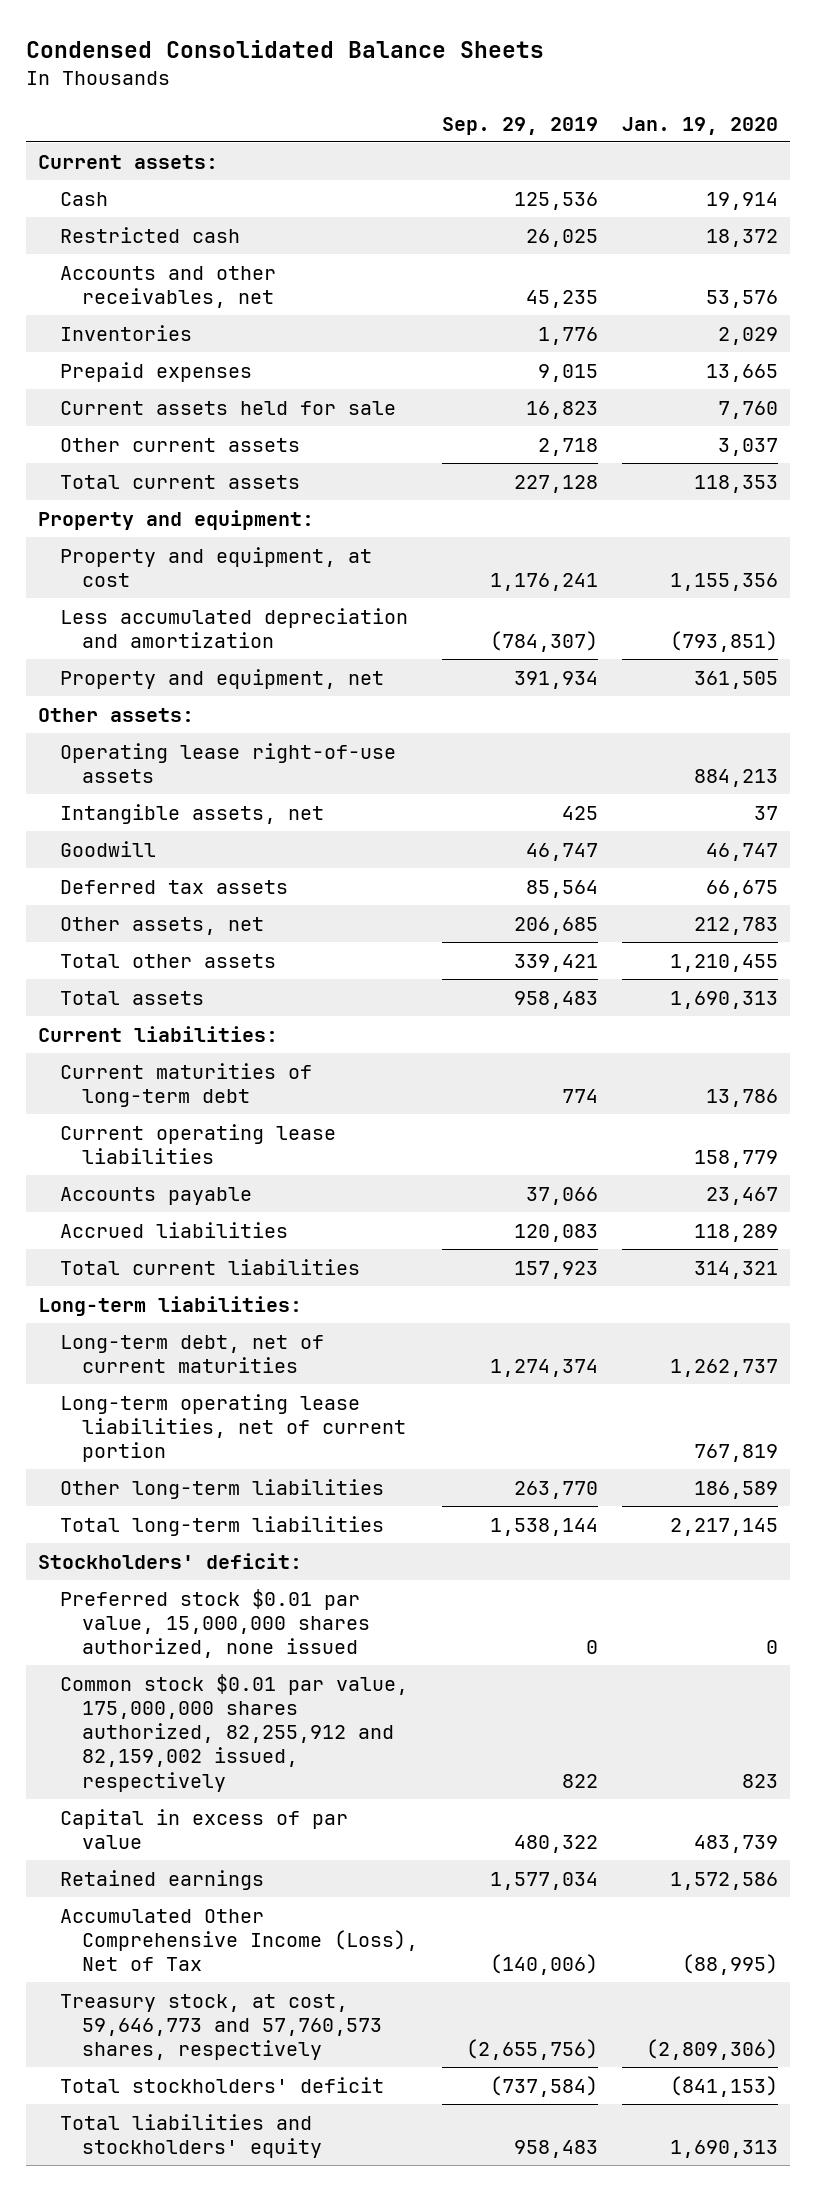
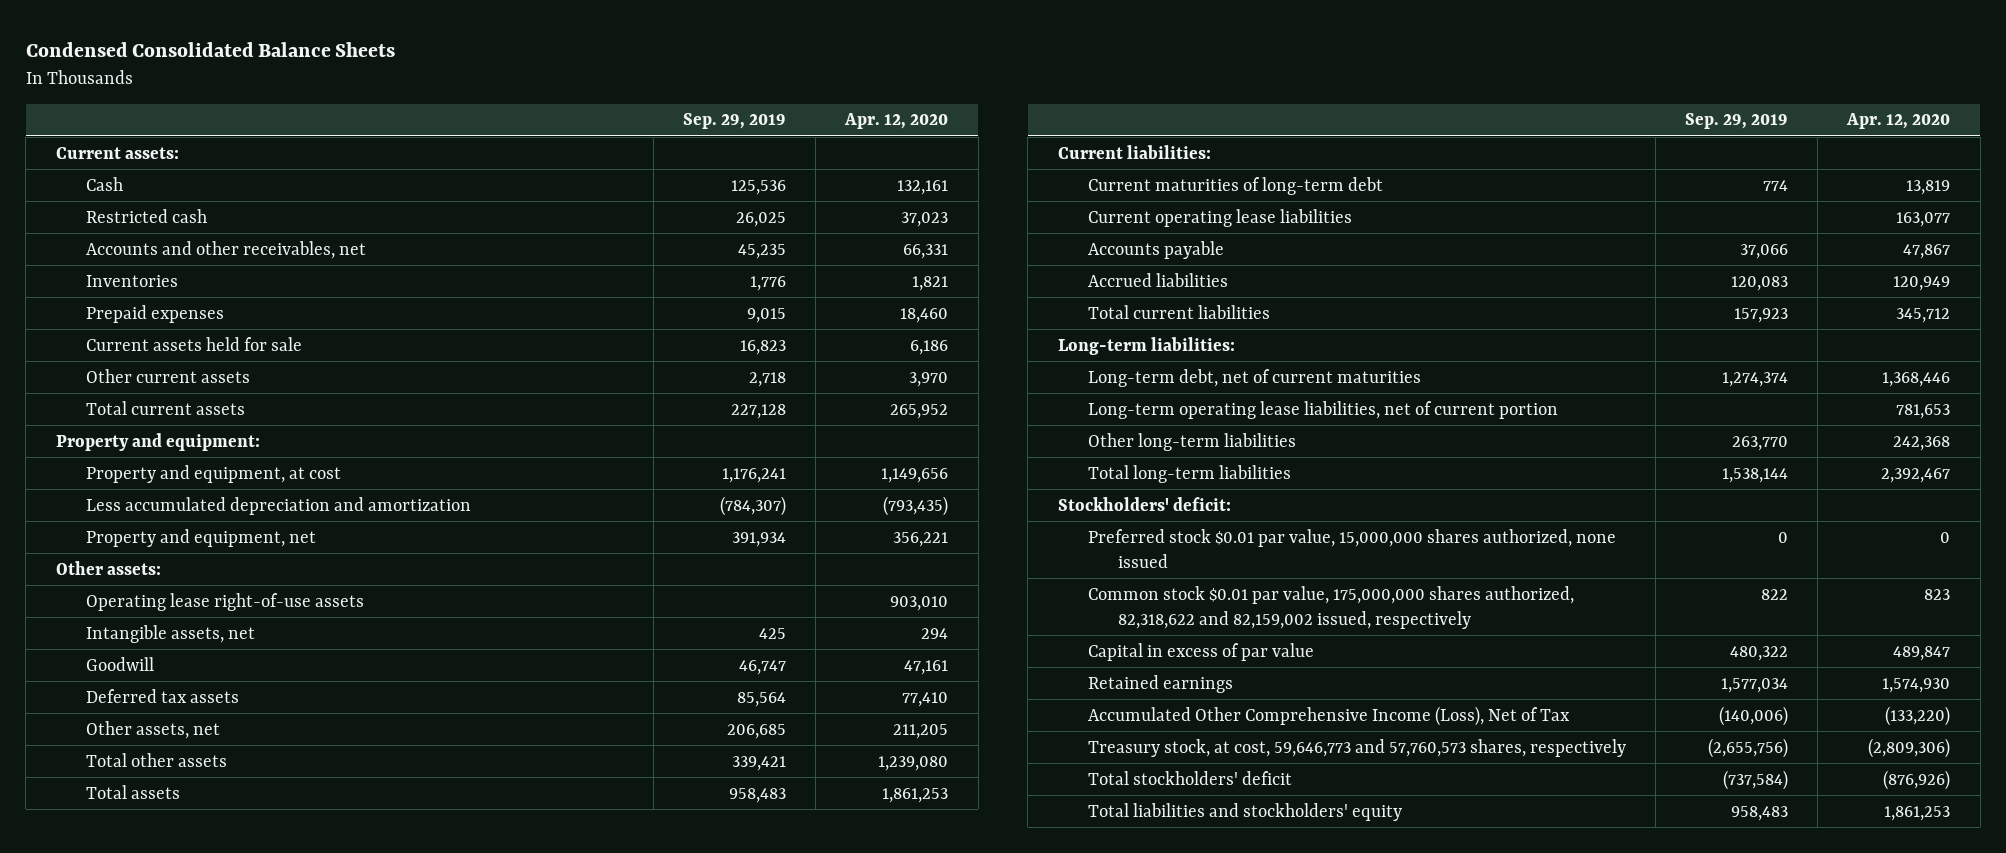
[622,116,779,135] Jan. 19, 2020 -> none
none -> [844,113,949,130] Apr. 12, 2020
[60,1673,409,1792] Common stock $0.01 par value, 175,000,000 shares authorized, 82,255,912 and 82,159,002 issued, respectively -> [1087,585,1574,629] Common stock $0.01 par value, 175,000,000 shares authorized, 82,318,622 and 82,159,002 issued, respectively

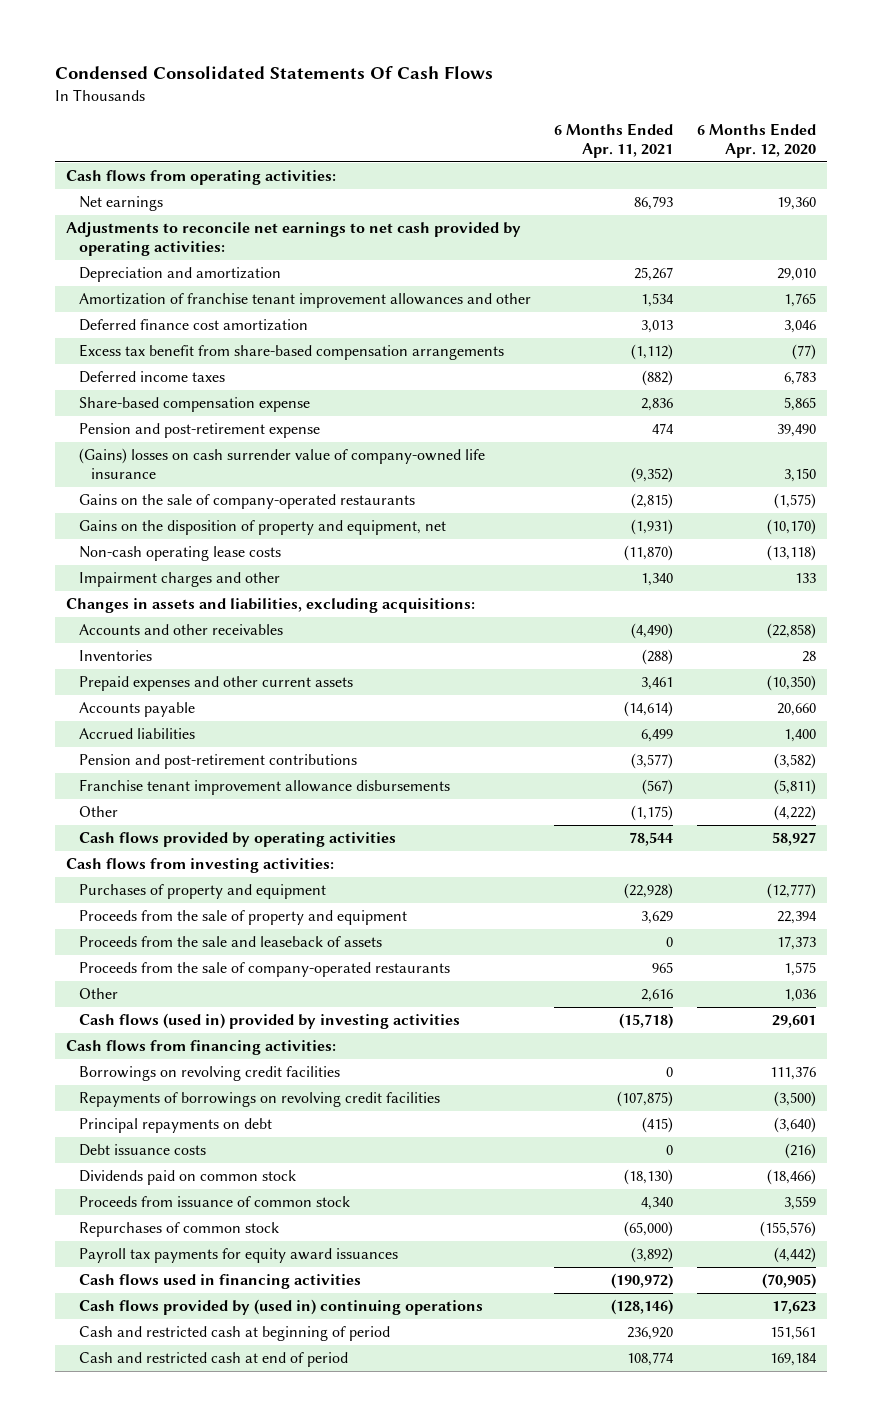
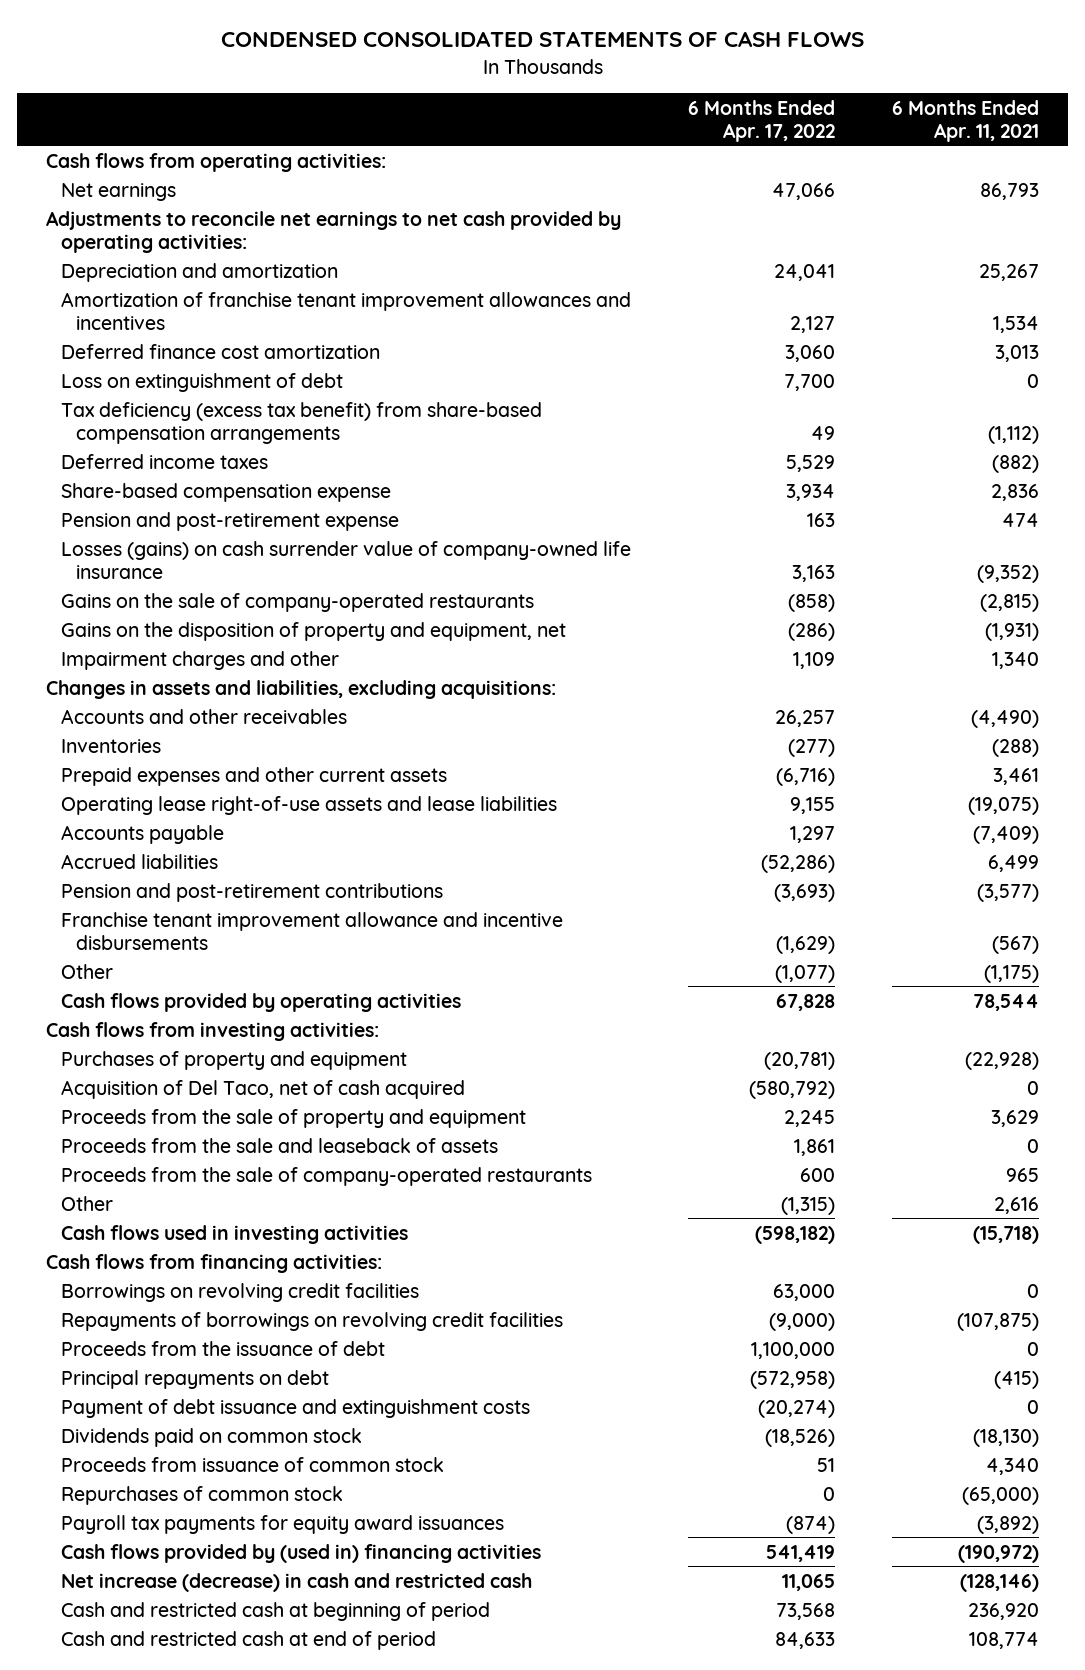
[54,66,493,80] Condensed Consolidated Statements Of Cash Flows -> [220,31,864,48] CONDENSED CONSOLIDATED STATEMENTS OF CASH FLOWS
[696,123,816,159] 6 Months Ended Apr. 12, 2020 -> none
none -> [688,99,836,142] 6 Months Ended Apr. 17, 2022
[78,293,531,309] Amortization of franchise tenant improvement allowances and other -> [60,291,631,330] Amortization of franchise tenant improvement allowances and incentives
none -> [60,372,343,392] Loss on extinguishment of debt
[78,344,504,361] Excess tax benefit from share-based compensation arrangements -> [60,401,542,444] Tax deficiency (excess tax benefit) from share-based compensation arrangements
[78,448,485,479] (Gains) losses on cash surrender value of company-owned life insurance -> [60,540,631,579] Losses (gains) on cash surrender value of company-owned life insurance
[78,546,281,562] Non-cash operating lease costs -> none
none -> [60,795,557,815] Operating lease right-of-use assets and lease liabilities
[624,701,674,718] (14,614) -> [973,825,1040,844] (7,409)
[78,779,450,796] Franchise tenant improvement allowance disbursements -> [60,911,563,950] Franchise tenant improvement allowance and incentive disbursements
none -> [60,1079,465,1099] Acquisition of Del Taco, net of cash acquired
[78,1013,460,1030] Cash flows (used in) provided by investing activities -> [60,1224,408,1244] Cash flows used in investing activities
none -> [60,1340,385,1356] Proceeds from the issuance of debt
[78,1144,206,1157] Debt issuance costs -> [60,1398,530,1418] Payment of debt issuance and extinguishment costs
[78,1274,361,1290] Cash flows used in financing activities -> [60,1543,541,1563] Cash flows provided by (used in) financing activities
[78,1299,483,1316] Cash flows provided by (used in) continuing operations -> [60,1572,532,1592] Net increase (decrease) in cash and restricted cash

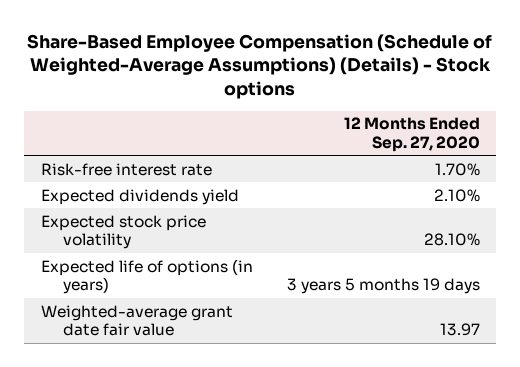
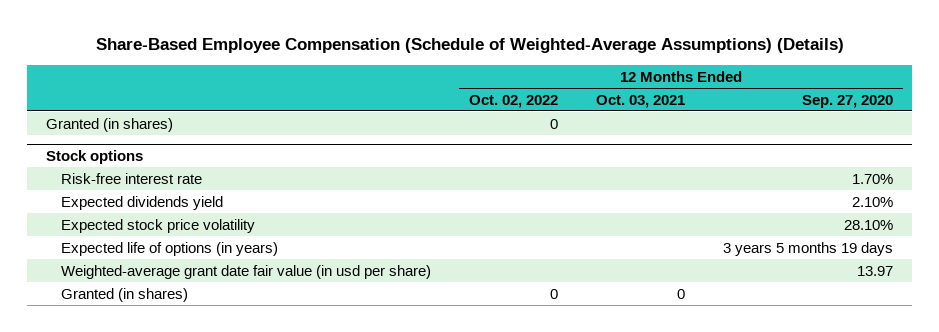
[27,33,493,100] Share-Based Employee Compensation (Schedule of Weighted-Average Assumptions) (Details) - Stock options -> [95,38,844,54] Share-Based Employee Compensation (Schedule of Weighted-Average Assumptions) (Details)
none -> [468,94,558,108] Oct. 02, 2022
none -> [596,94,686,108] Oct. 03, 2021
none -> [46,117,174,132] Granted (in shares)
none -> [46,149,144,164] Stock options
[40,304,233,337] Weighted-average grant date fair value -> [60,264,431,279] Weighted-average grant date fair value (in usd per share)
none -> [60,287,188,302] Granted (in shares)

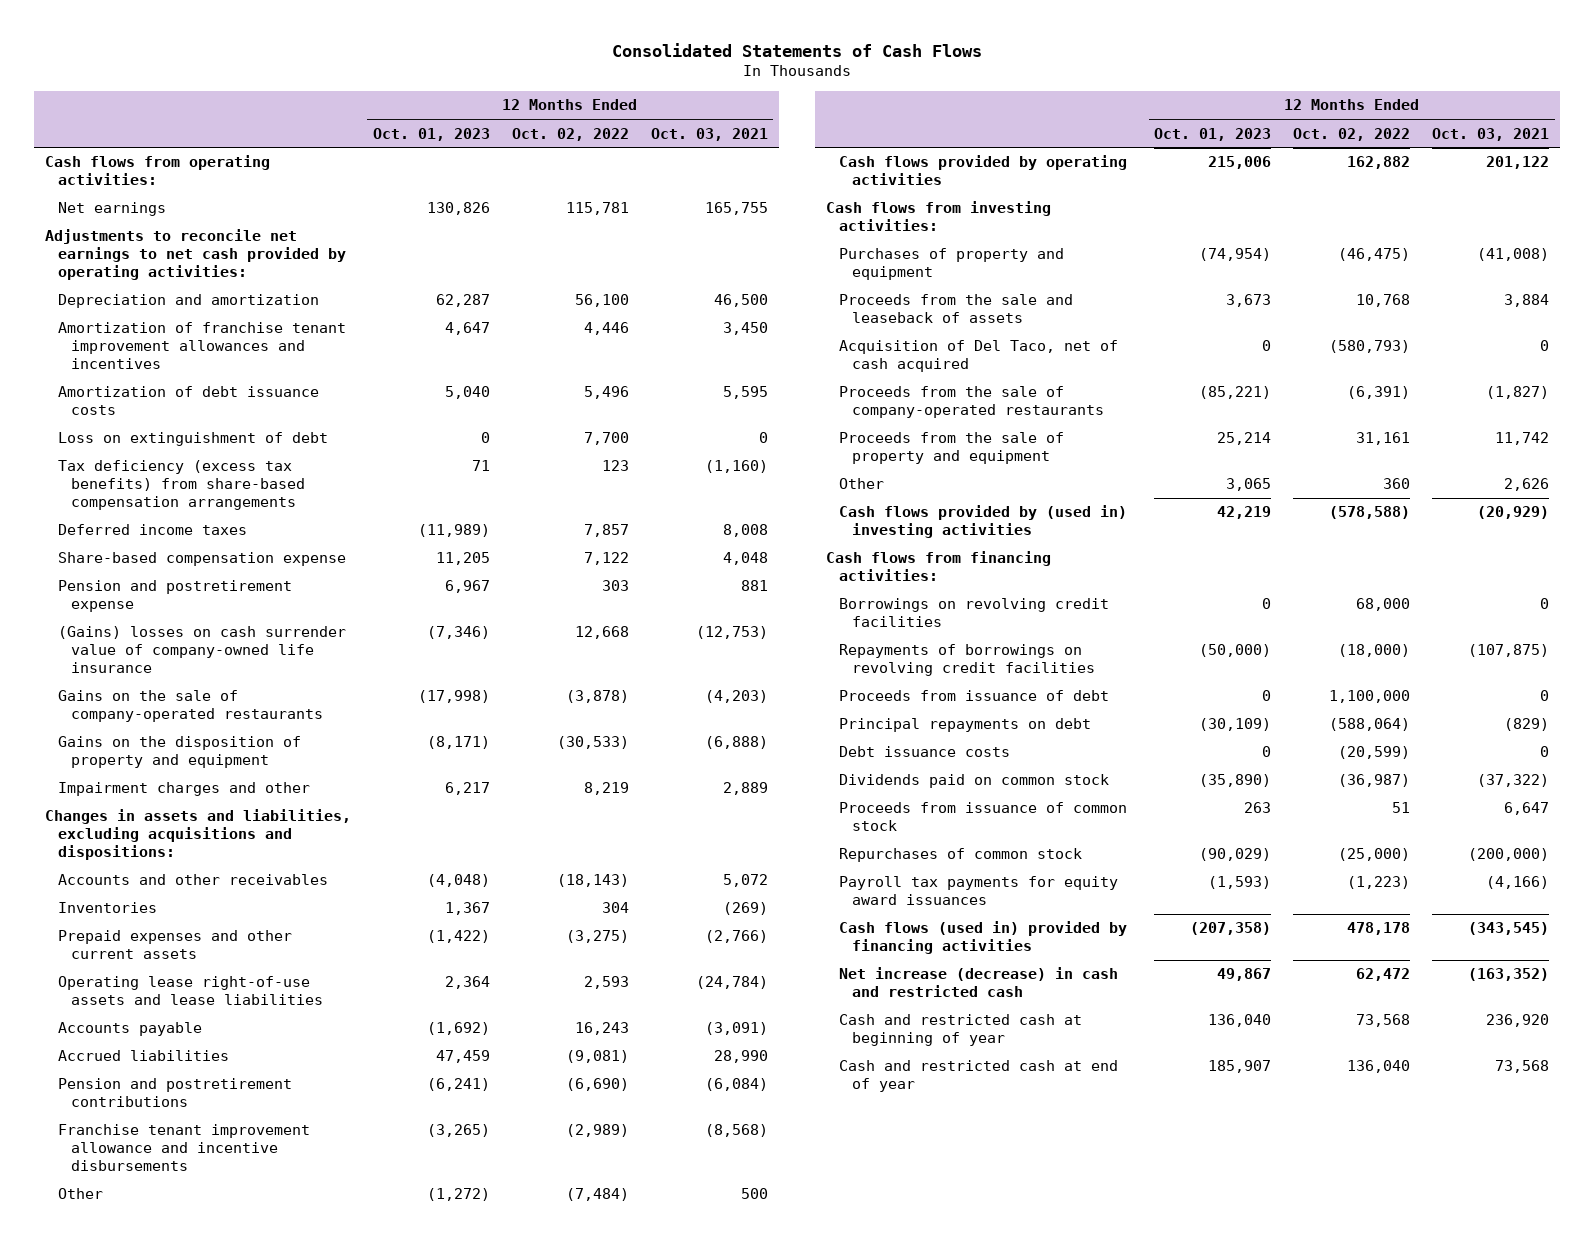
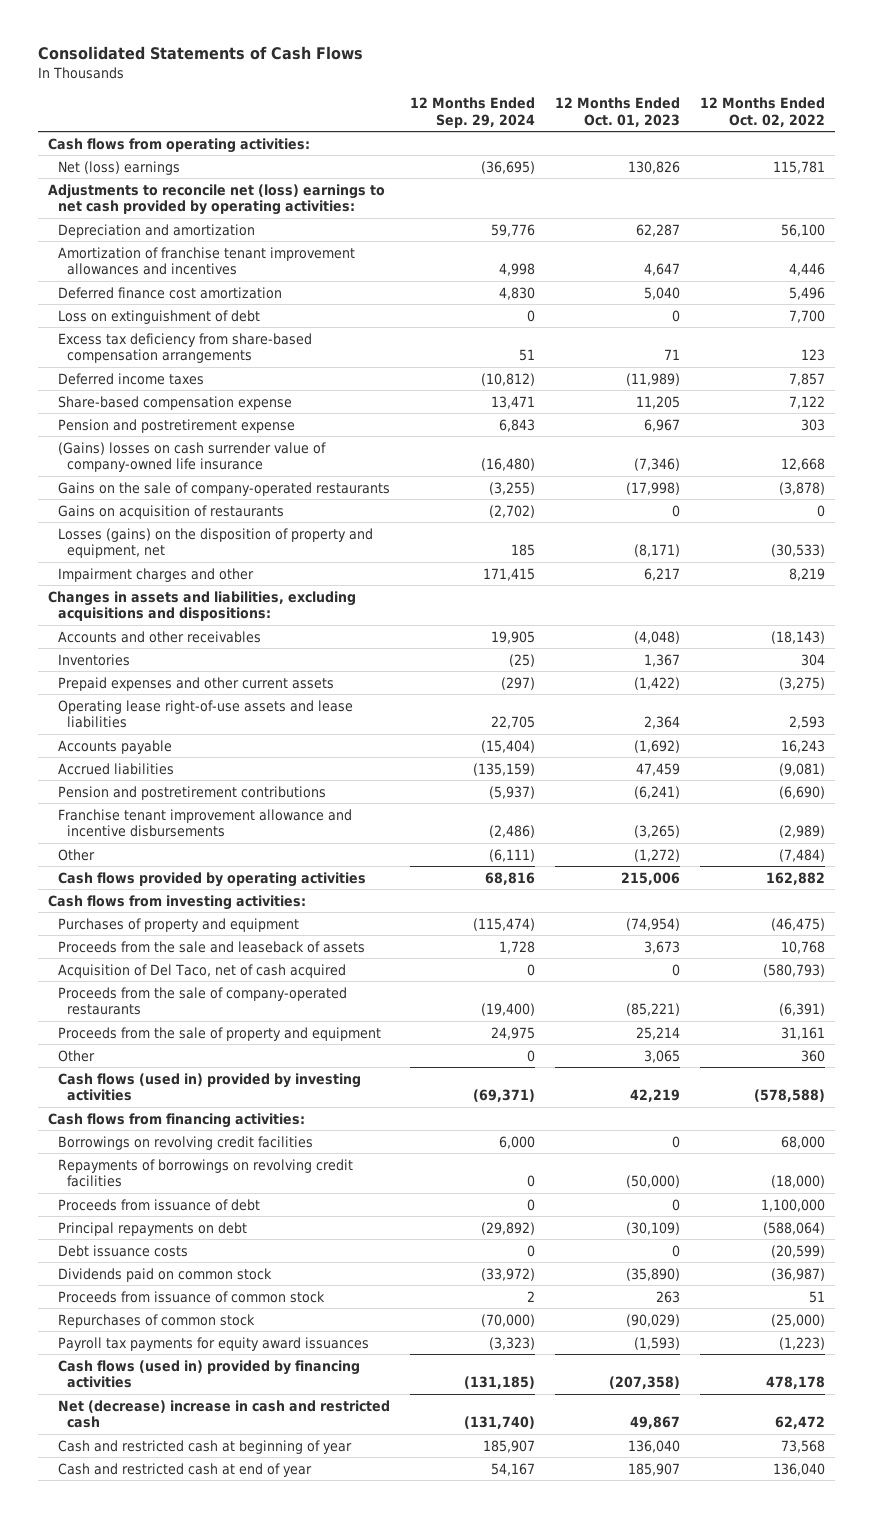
[650,127,768,141] Oct. 03, 2021 -> none
none -> [409,96,535,128] 12 Months Ended Sep. 29, 2024
[57,202,166,217] Net earnings -> [57,160,180,175] Net (loss) earnings
[44,229,346,280] Adjustments to reconcile net earnings to net cash provided by operating activities: -> [47,183,385,216] Adjustments to reconcile net (loss) earnings to net cash provided by operating activities:
[57,386,319,416] Amortization of debt issuance costs -> [57,286,282,299] Deferred finance cost amortization
[57,460,305,510] Tax deficiency (excess tax benefits) from share-based compensation arrangements -> [57,332,312,364] Excess tax deficiency from share-based compensation arrangements
none -> [57,504,284,519] Gains on acquisition of restaurants
[57,736,301,769] Gains on the disposition of property and equipment -> [57,527,373,559] Losses (gains) on the disposition of property and equipment, net
[839,505,1128,539] Cash flows provided by (used in) investing activities -> [57,1072,361,1102] Cash flows (used in) provided by investing activities
[839,967,1119,998] Net increase (decrease) in cash and restricted cash -> [57,1399,390,1429] Net (decrease) increase in cash and restricted cash

